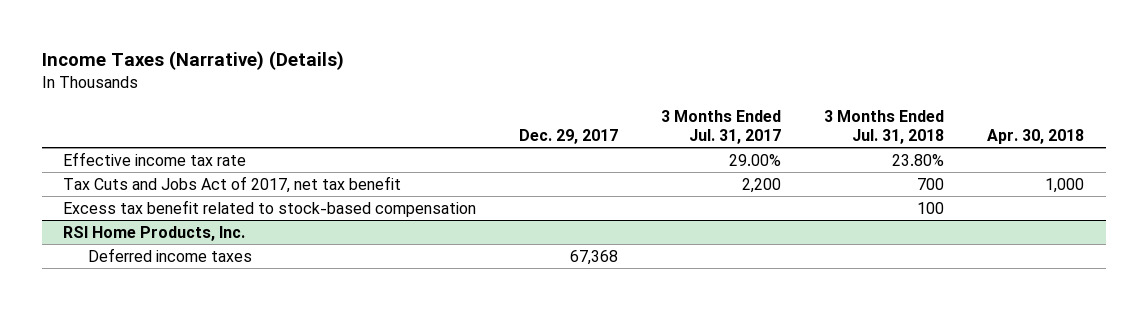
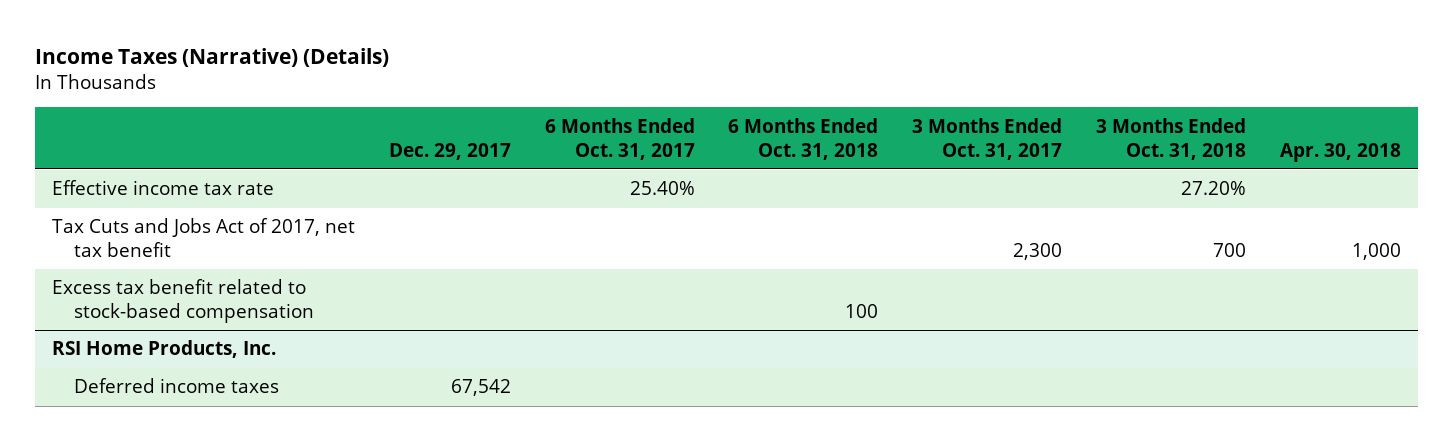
[661,109,782,144] 3 Months Ended Jul. 31, 2017 -> none
[824,109,945,144] 3 Months Ended Jul. 31, 2018 -> none
none -> [544,117,695,160] 6 Months Ended Oct. 31, 2017
none -> [728,117,879,160] 6 Months Ended Oct. 31, 2018
none -> [912,117,1063,160] 3 Months Ended Oct. 31, 2017
none -> [1096,117,1247,160] 3 Months Ended Oct. 31, 2018
[570,249,619,265] 67,368 -> [450,379,511,397] 67,542

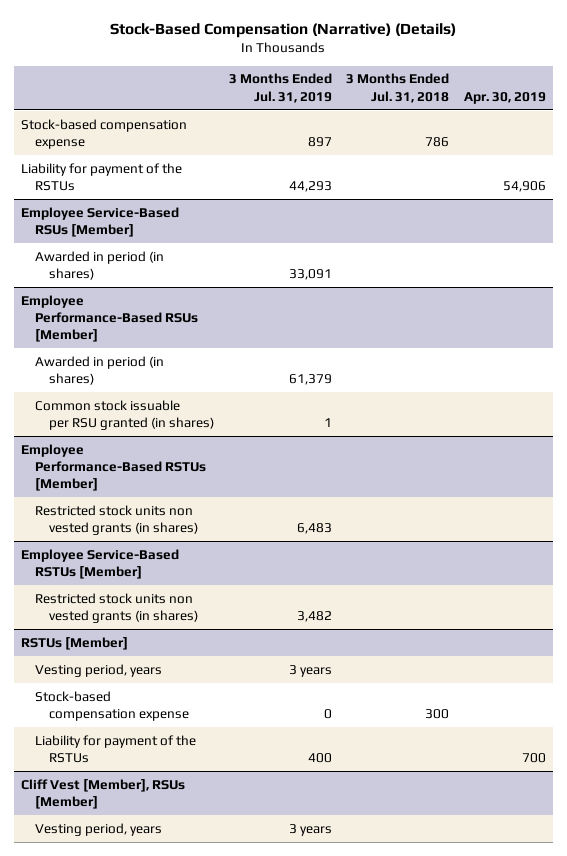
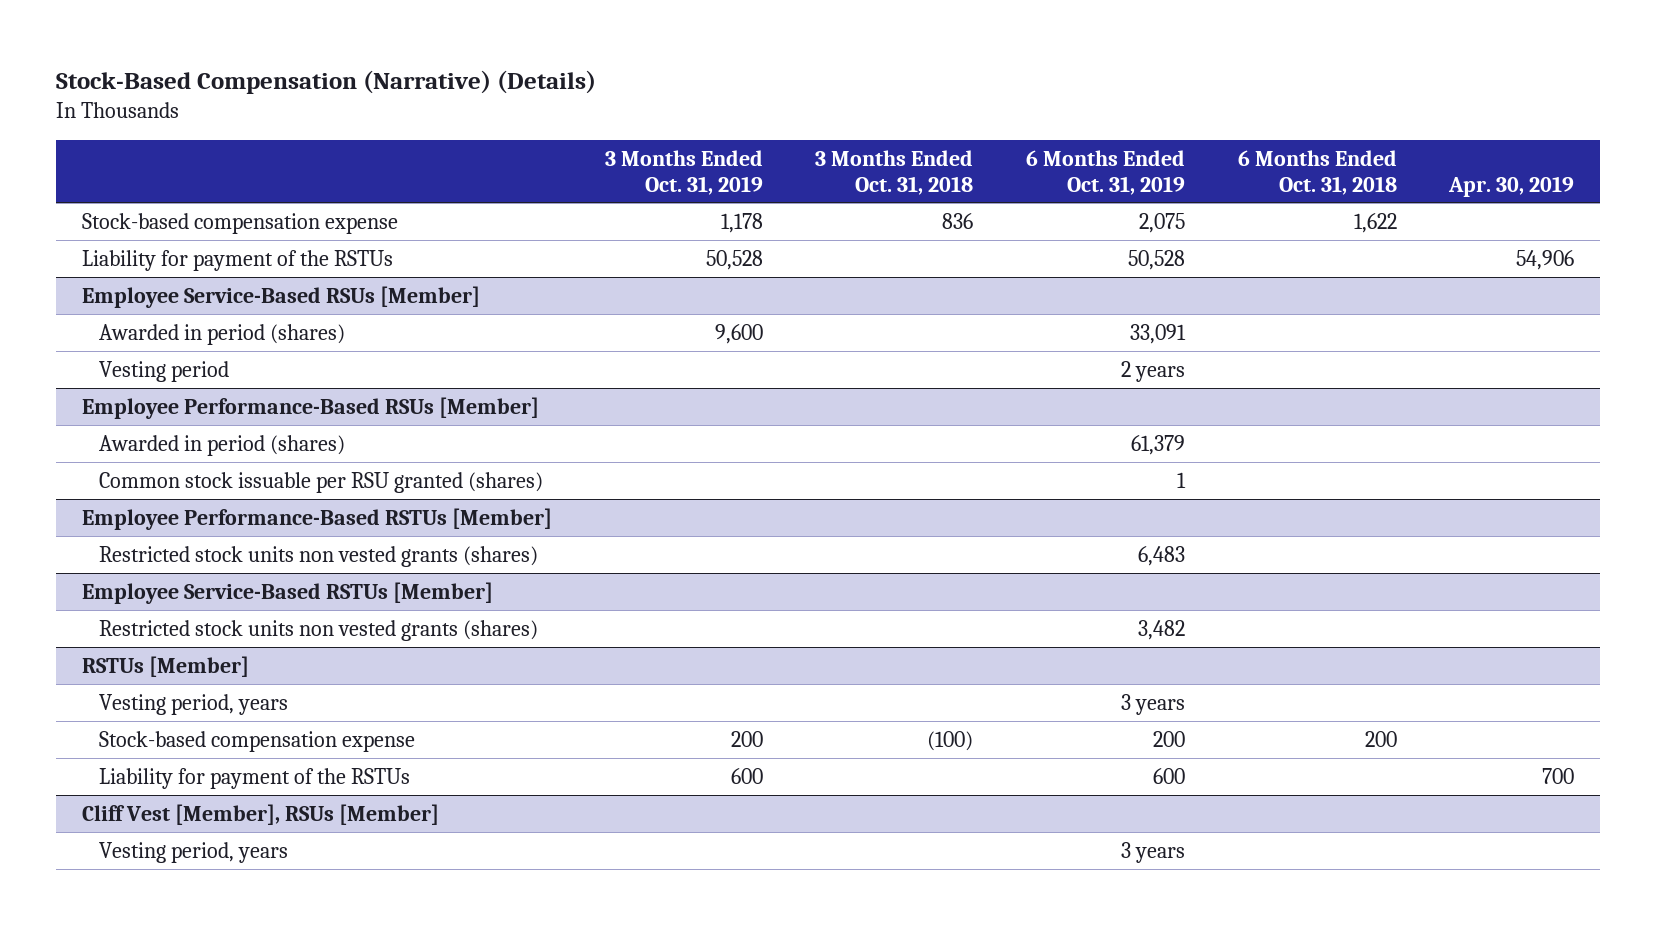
[228,73,332,103] 3 Months Ended Jul. 31, 2019 -> none
[346,73,450,103] 3 Months Ended Jul. 31, 2018 -> none
none -> [604,149,763,195] 3 Months Ended Oct. 31, 2019
none -> [815,149,974,195] 3 Months Ended Oct. 31, 2018
none -> [1025,149,1185,195] 6 Months Ended Oct. 31, 2019
none -> [1237,149,1397,195] 6 Months Ended Oct. 31, 2018
[35,250,165,280] Awarded in period (in shares) -> [98,323,345,345] Awarded in period (shares)
none -> [98,360,229,382] Vesting period
[35,355,165,385] Awarded in period (in shares) -> [98,434,345,456] Awarded in period (shares)
[35,399,215,430] Common stock issuable per RSU granted (in shares) -> [98,471,543,493] Common stock issuable per RSU granted (shares)
[35,504,199,535] Restricted stock units non vested grants (in shares) -> [98,545,538,567] Restricted stock units non vested grants (shares)
[35,592,199,623] Restricted stock units non vested grants (in shares) -> [98,619,538,641] Restricted stock units non vested grants (shares)

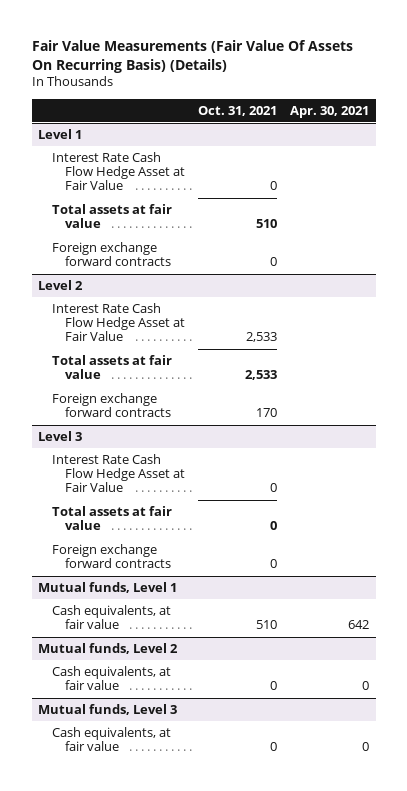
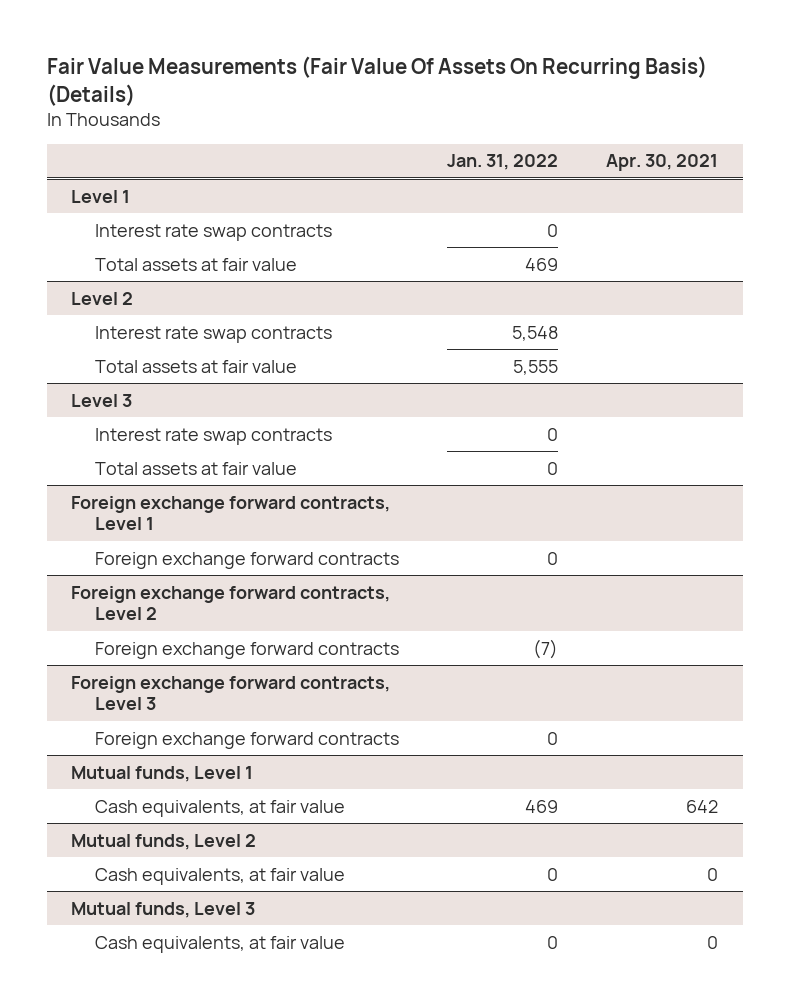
[198,105,278,116] Oct. 31, 2021 -> none
none -> [447,154,559,171] Jan. 31, 2022
[51,152,186,191] Interest Rate Cash Flow Hedge Asset at Fair Value -> [95,223,333,241] Interest rate swap contracts
[51,242,172,267] Foreign exchange forward contracts -> none
[51,303,186,342] Interest Rate Cash Flow Hedge Asset at Fair Value -> [95,325,333,343] Interest rate swap contracts
[51,393,172,418] Foreign exchange forward contracts -> none
[51,454,186,493] Interest Rate Cash Flow Hedge Asset at Fair Value -> [95,427,333,445] Interest rate swap contracts
[51,544,172,569] Foreign exchange forward contracts -> none
none -> [70,495,390,531] Foreign exchange forward contracts, Level 1
none -> [95,551,400,569] Foreign exchange forward contracts
none -> [70,585,390,621] Foreign exchange forward contracts, Level 2
none -> [95,641,400,659] Foreign exchange forward contracts
none -> [70,675,390,711] Foreign exchange forward contracts, Level 3
none -> [95,731,400,749] Foreign exchange forward contracts

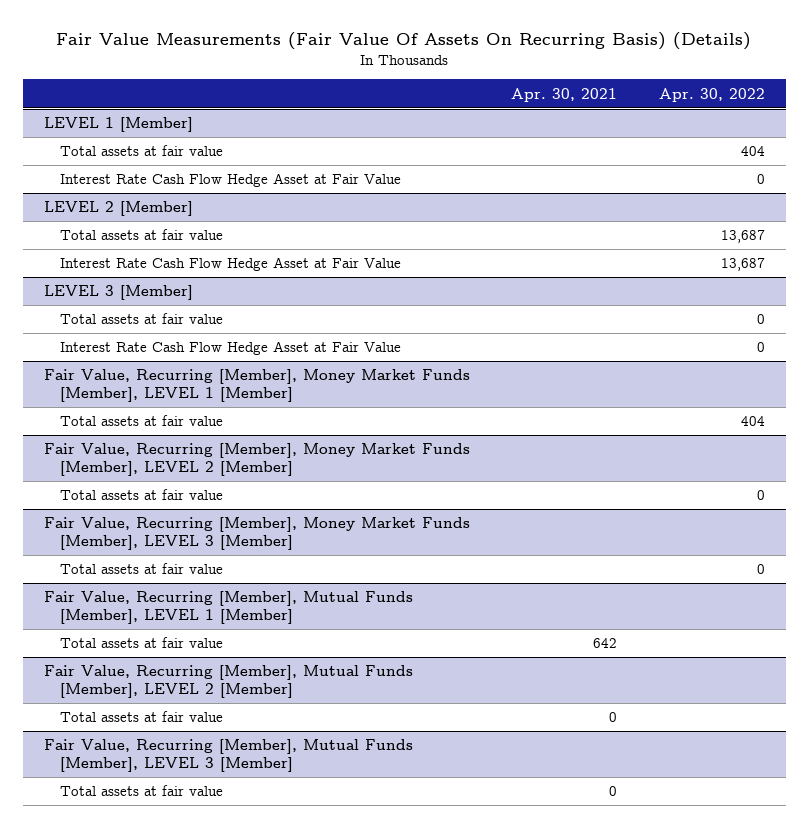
[447,154,559,171] Jan. 31, 2022 -> none
none -> [658,87,765,102] Apr. 30, 2022
[95,223,333,241] Interest rate swap contracts -> none
[70,189,130,203] Level 1 -> [43,117,193,133] LEVEL 1 [Member]
[95,325,333,343] Interest rate swap contracts -> none
none -> [59,173,401,188] Interest Rate Cash Flow Hedge Asset at Fair Value
[70,291,133,305] Level 2 -> [43,201,193,217] LEVEL 2 [Member]
[95,427,333,445] Interest rate swap contracts -> none
none -> [59,257,401,272] Interest Rate Cash Flow Hedge Asset at Fair Value
[70,393,132,407] Level 3 -> [43,285,193,301] LEVEL 3 [Member]
[70,495,390,531] Foreign exchange forward contracts, Level 1 -> none
[95,551,400,569] Foreign exchange forward contracts -> none
[70,585,390,621] Foreign exchange forward contracts, Level 2 -> none
[95,641,400,659] Foreign exchange forward contracts -> none
[70,675,390,711] Foreign exchange forward contracts, Level 3 -> none
[95,731,400,749] Foreign exchange forward contracts -> none
[95,867,346,885] Cash equivalents, at fair value -> none
[95,935,346,953] Cash equivalents, at fair value -> none
none -> [59,341,401,356] Interest Rate Cash Flow Hedge Asset at Fair Value
none -> [43,369,470,403] Fair Value, Recurring [Member], Money Market Funds [Member], LEVEL 1 [Member]
none -> [59,415,223,427] Total assets at fair value
none -> [43,443,470,477] Fair Value, Recurring [Member], Money Market Funds [Member], LEVEL 2 [Member]
none -> [59,489,223,501] Total assets at fair value
none -> [43,517,470,551] Fair Value, Recurring [Member], Money Market Funds [Member], LEVEL 3 [Member]
none -> [59,563,223,575] Total assets at fair value
[70,765,253,782] Mutual funds, Level 1 -> [43,591,413,625] Fair Value, Recurring [Member], Mutual Funds [Member], LEVEL 1 [Member]
[95,799,346,817] Cash equivalents, at fair value -> [59,637,223,649] Total assets at fair value
[70,833,256,850] Mutual funds, Level 2 -> [43,665,413,699] Fair Value, Recurring [Member], Mutual Funds [Member], LEVEL 2 [Member]
none -> [59,711,223,723] Total assets at fair value
[70,901,255,918] Mutual funds, Level 3 -> [43,739,413,773] Fair Value, Recurring [Member], Mutual Funds [Member], LEVEL 3 [Member]
none -> [59,785,223,797] Total assets at fair value

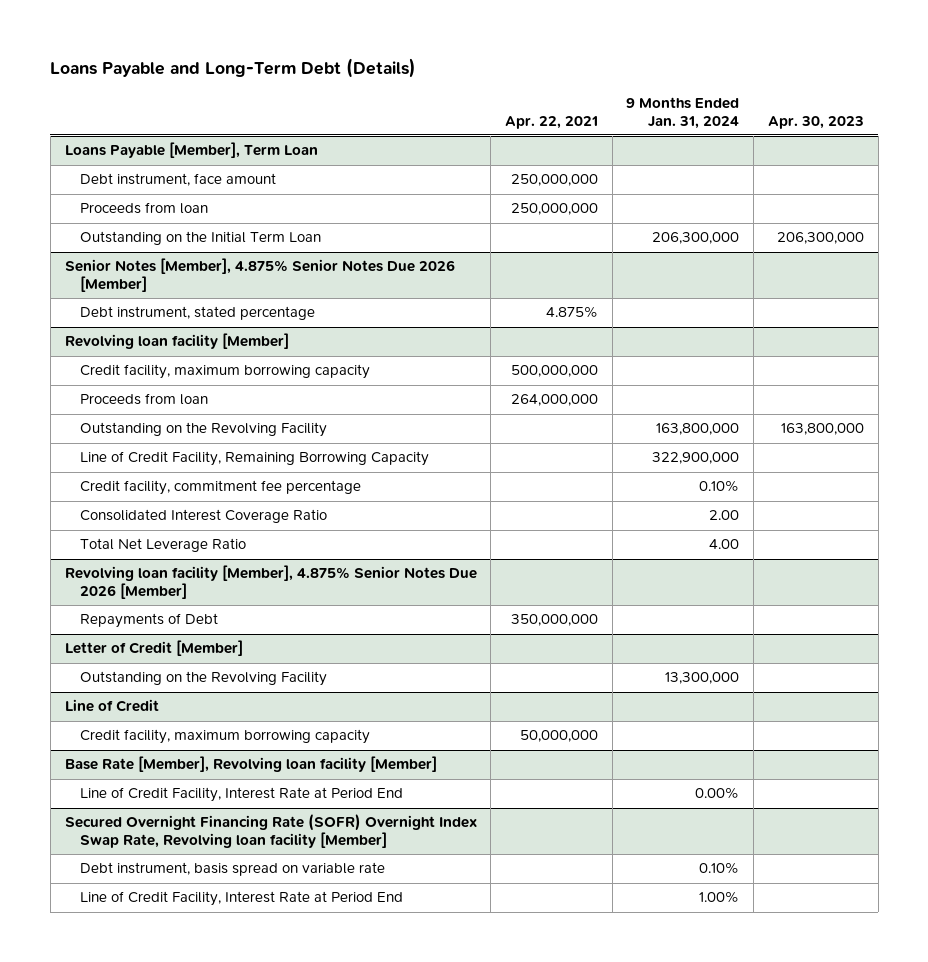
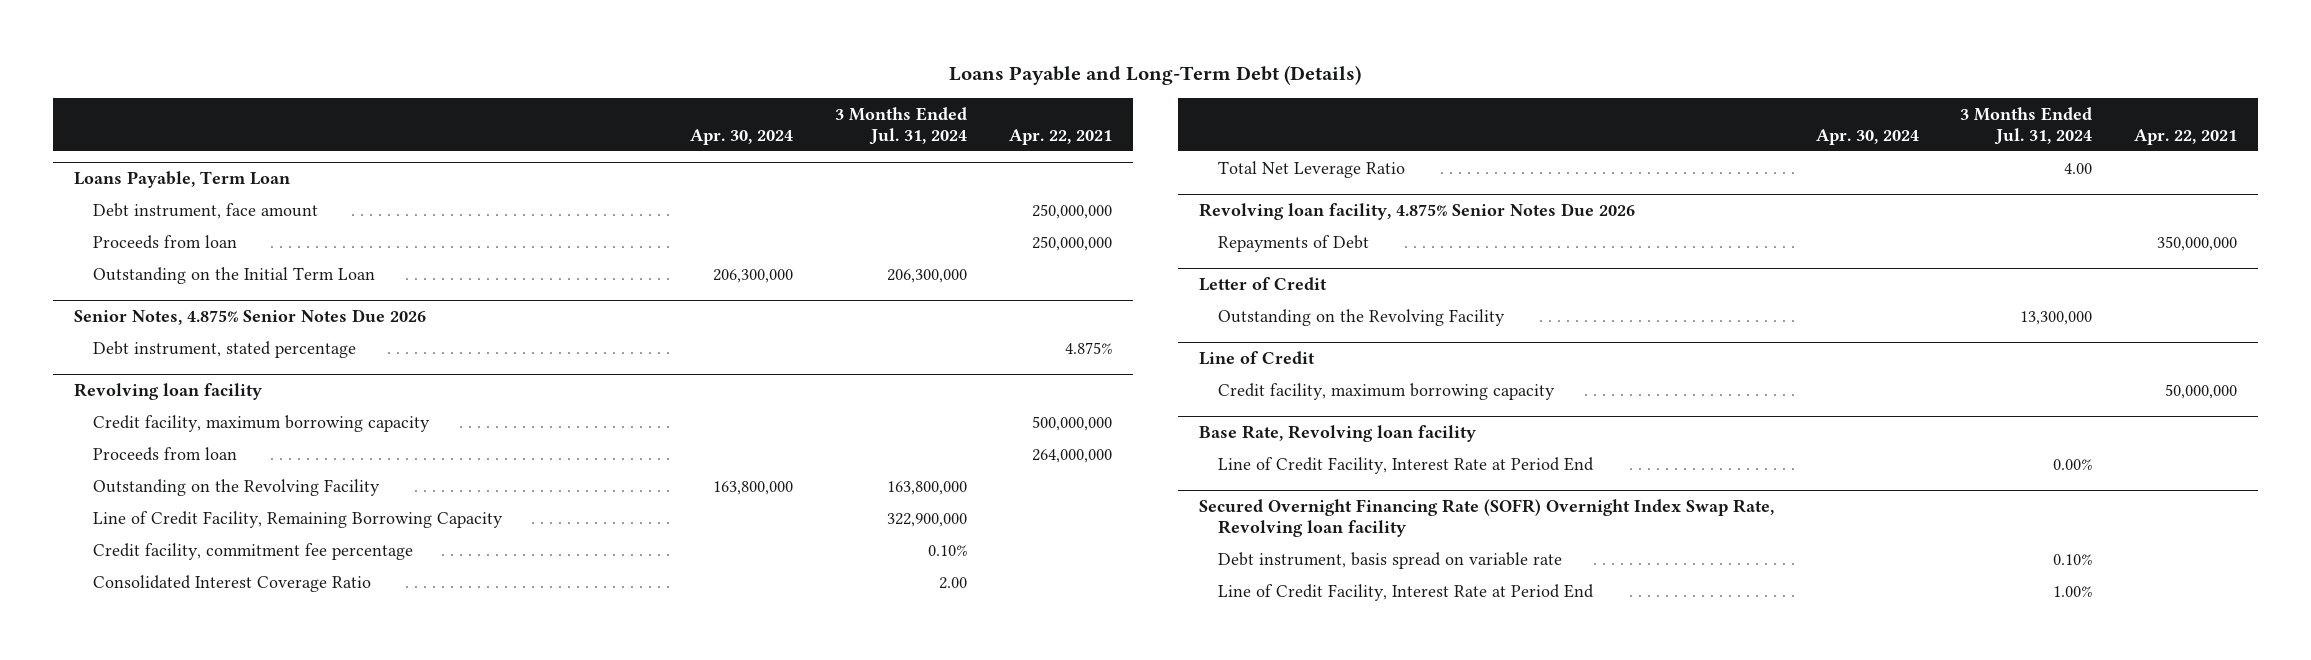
[626,97,740,129] 9 Months Ended Jan. 31, 2024 -> none
[767,115,864,129] Apr. 30, 2023 -> none
none -> [690,128,794,145] Apr. 30, 2024
none -> [835,107,968,145] 3 Months Ended Jul. 31, 2024
[64,142,318,159] Loans Payable [Member], Term Loan -> [73,171,290,189] Loans Payable, Term Loan
[64,258,455,292] Senior Notes [Member], 4.875% Senior Notes Due 2026 [Member] -> [73,309,426,326] Senior Notes, 4.875% Senior Notes Due 2026
[64,333,289,350] Revolving loan facility [Member] -> [73,383,262,401] Revolving loan facility
[64,565,477,599] Revolving loan facility [Member], 4.875% Senior Notes Due 2026 [Member] -> [1198,203,1635,221] Revolving loan facility, 4.875% Senior Notes Due 2026
[64,640,243,657] Letter of Credit [Member] -> [1198,277,1327,292] Letter of Credit
[64,756,437,773] Base Rate [Member], Revolving loan facility [Member] -> [1198,425,1476,443] Base Rate, Revolving loan facility
[64,814,477,848] Secured Overnight Financing Rate (SOFR) Overnight Index Swap Rate, Revolving loan facility [Member] -> [1198,499,1774,537] Secured Overnight Financing Rate (SOFR) Overnight Index Swap Rate, Revolving loan facility

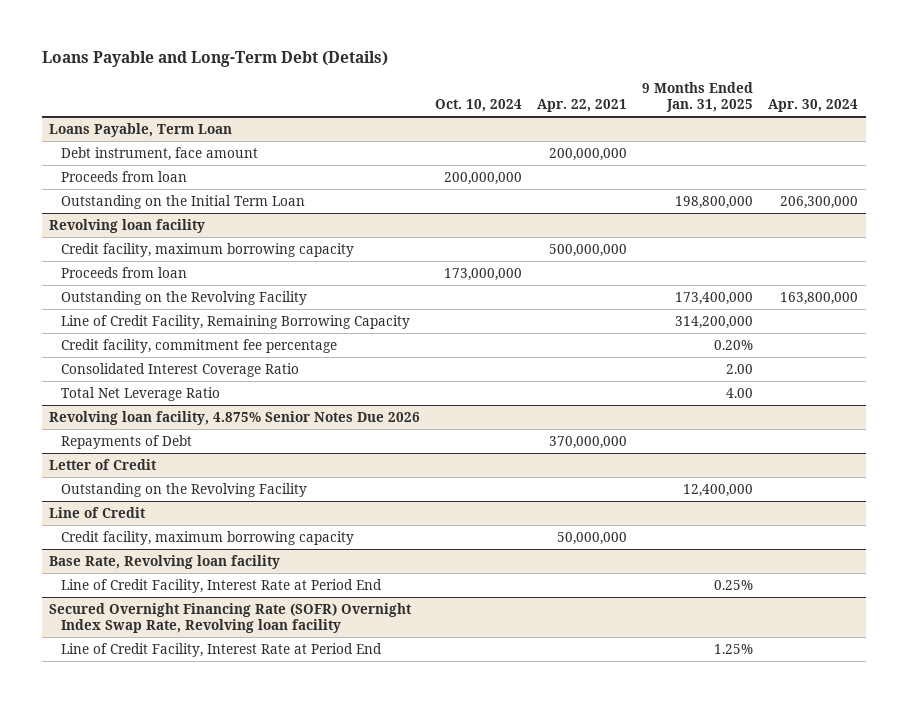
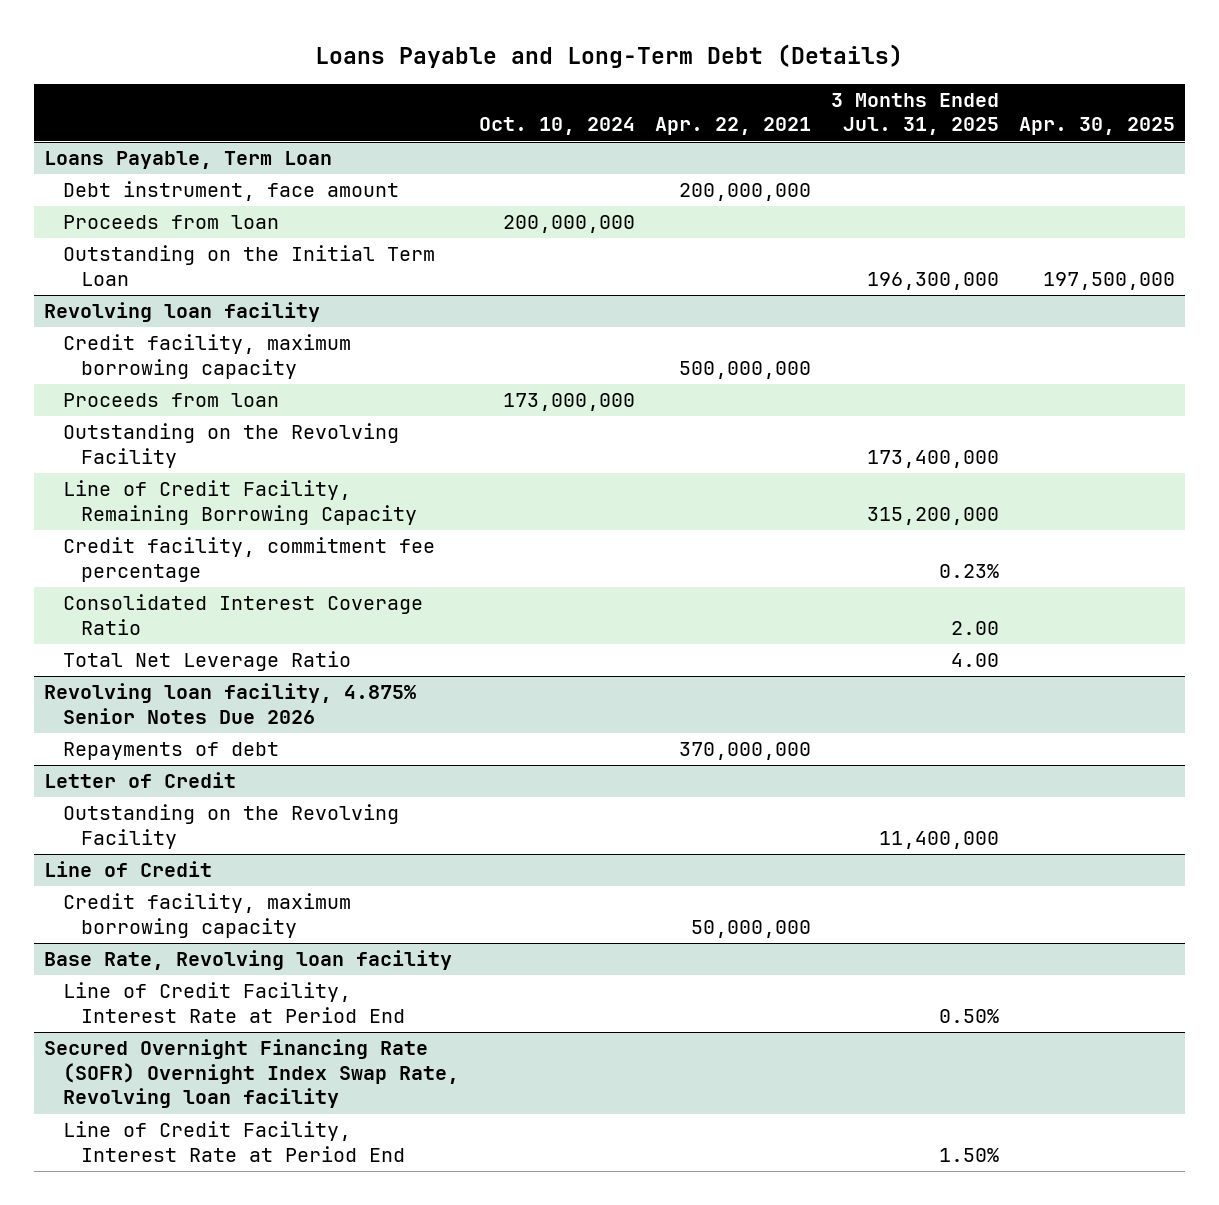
[642,82,754,113] 9 Months Ended Jan. 31, 2025 -> none
[768,99,859,113] Apr. 30, 2024 -> none
none -> [830,92,999,136] 3 Months Ended Jul. 31, 2025
none -> [1018,117,1175,136] Apr. 30, 2025
[60,434,192,449] Repayments of Debt -> [62,742,279,761] Repayments of debt

